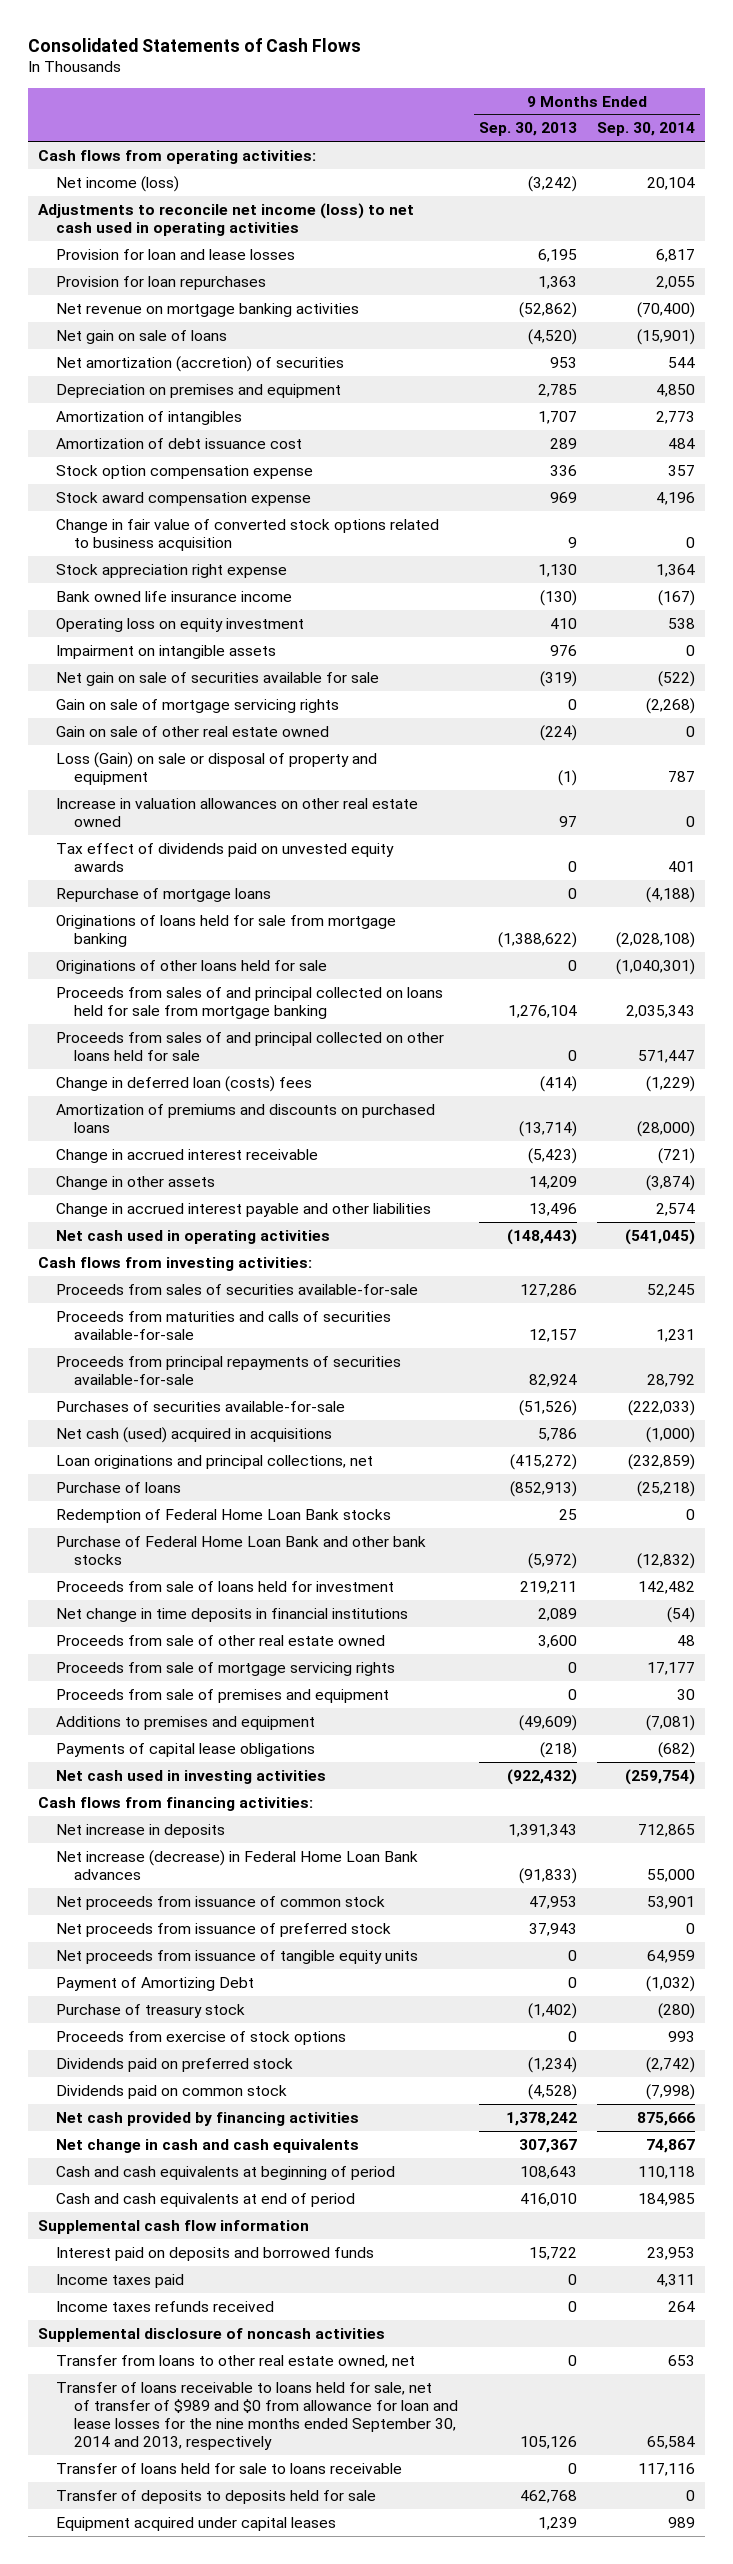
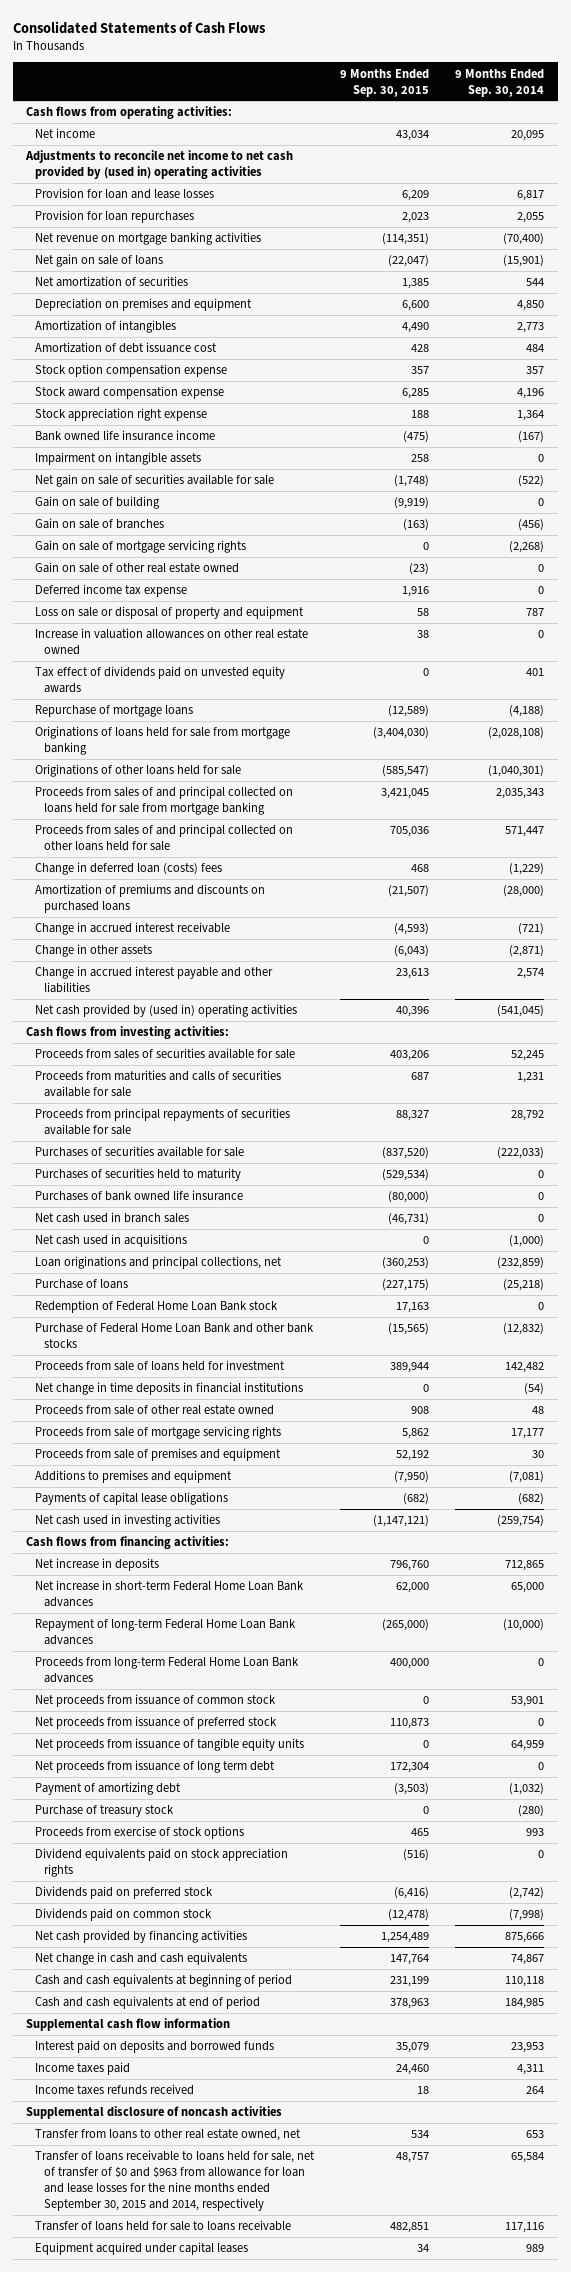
[478,122,577,137] Sep. 30, 2013 -> none
none -> [340,68,430,97] 9 Months Ended Sep. 30, 2015
[56,175,180,192] Net income (loss) -> [35,128,96,139] Net income
[647,176,696,190] 20,104 -> [511,130,545,142] 20,095
[38,202,415,236] Adjustments to reconcile net income (loss) to net cash used in operating activities -> [25,150,294,180] Adjustments to reconcile net income to net cash provided by (used in) operating activities
[56,355,345,372] Net amortization (accretion) of securities -> [35,276,189,288] Net amortization of securities
[56,518,440,551] Change in fair value of converted stock options related to business acquisition -> none
[56,617,305,632] Operating loss on equity investment -> none
none -> [35,496,161,510] Gain on sale of building
none -> [35,518,165,530] Gain on sale of branches
none -> [35,584,188,598] Deferred income tax expense
[56,751,378,785] Loss (Gain) on sale or disposal of property and equipment -> [35,606,305,620] Loss on sale or disposal of property and equipment
[646,1174,696,1191] (3,874) -> [509,945,545,958] (2,871)
[56,1229,331,1244] Net cash used in operating activities -> [35,1004,298,1018] Net cash provided by (used in) operating activities
[56,1283,419,1295] Proceeds from sales of securities available-for-sale -> [35,1048,296,1060] Proceeds from sales of securities available for sale
[56,1310,392,1340] Proceeds from maturities and calls of securities available-for-sale -> [35,1070,282,1098] Proceeds from maturities and calls of securities available for sale
[56,1355,402,1385] Proceeds from principal repayments of securities available-for-sale -> [35,1108,291,1136] Proceeds from principal repayments of securities available for sale
[56,1400,346,1412] Purchases of securities available-for-sale -> [35,1146,245,1158] Purchases of securities available for sale
none -> [35,1168,242,1182] Purchases of securities held to maturity
none -> [35,1190,244,1202] Purchases of bank owned life insurance
none -> [35,1212,190,1224] Net cash used in branch sales
[56,1426,333,1443] Net cash (used) acquired in acquisitions -> [35,1234,188,1248] Net cash used in acquisitions
[56,1508,392,1523] Redemption of Federal Home Loan Bank stocks -> [35,1300,279,1314] Redemption of Federal Home Loan Bank stock
[56,1849,419,1880] Net increase (decrease) in Federal Home Loan Bank advances -> [35,1580,305,1608] Net increase in short-term Federal Home Loan Bank advances
[647,1868,696,1882] 55,000 -> [511,1582,545,1594] 65,000
none -> [35,1619,297,1646] Repayment of long-term Federal Home Loan Bank advances
none -> [35,1657,300,1684] Proceeds from long-term Federal Home Loan Bank advances
none -> [35,1760,276,1774] Net proceeds from issuance of long term debt
[56,1976,255,1991] Payment of Amortizing Debt -> [35,1782,182,1796] Payment of amortizing debt
none -> [35,1848,289,1878] Dividend equivalents paid on stock appreciation rights
[56,2381,459,2450] Transfer of loans receivable to loans held for sale, net of transfer of $989 and $0 from allowance for loan and lease losses for the nine months ended September 30, 2014 and 2013, respectively -> [35,2150,316,2212] Transfer of loans receivable to loans held for sale, net of transfer of $0 and $963 from allowance for loan and lease losses for the nine months ended September 30, 2015 and 2014, respectively
[56,2489,377,2504] Transfer of deposits to deposits held for sale -> none

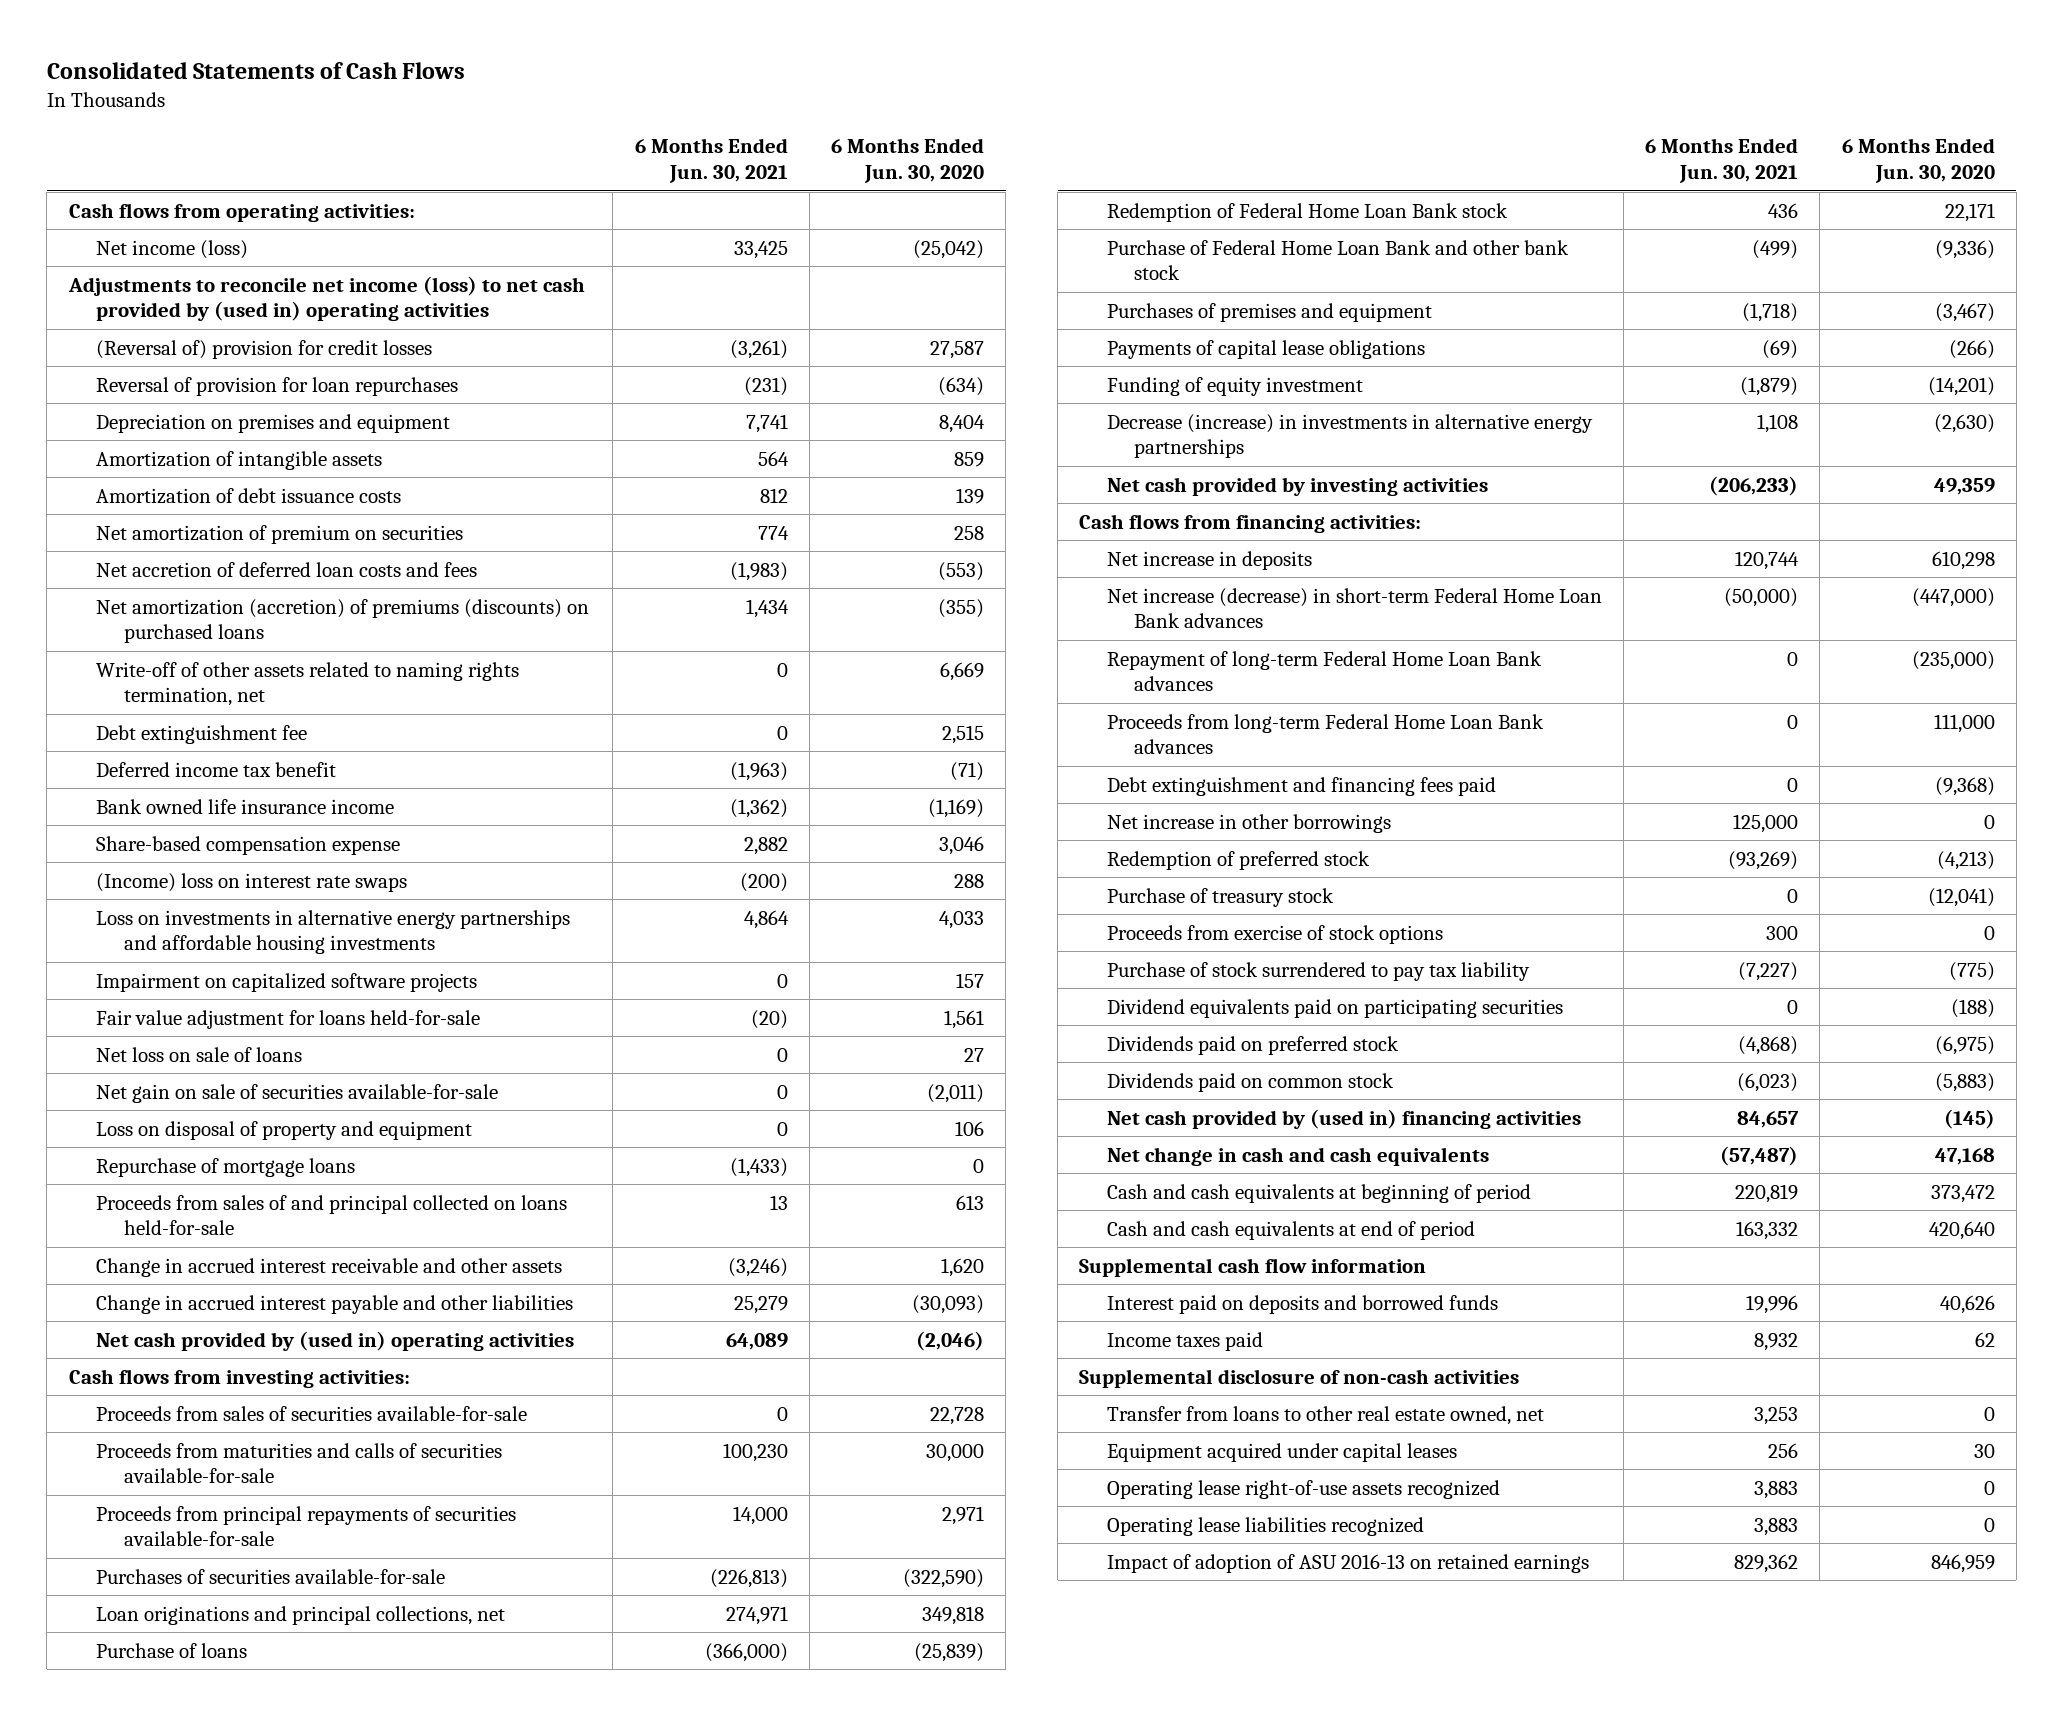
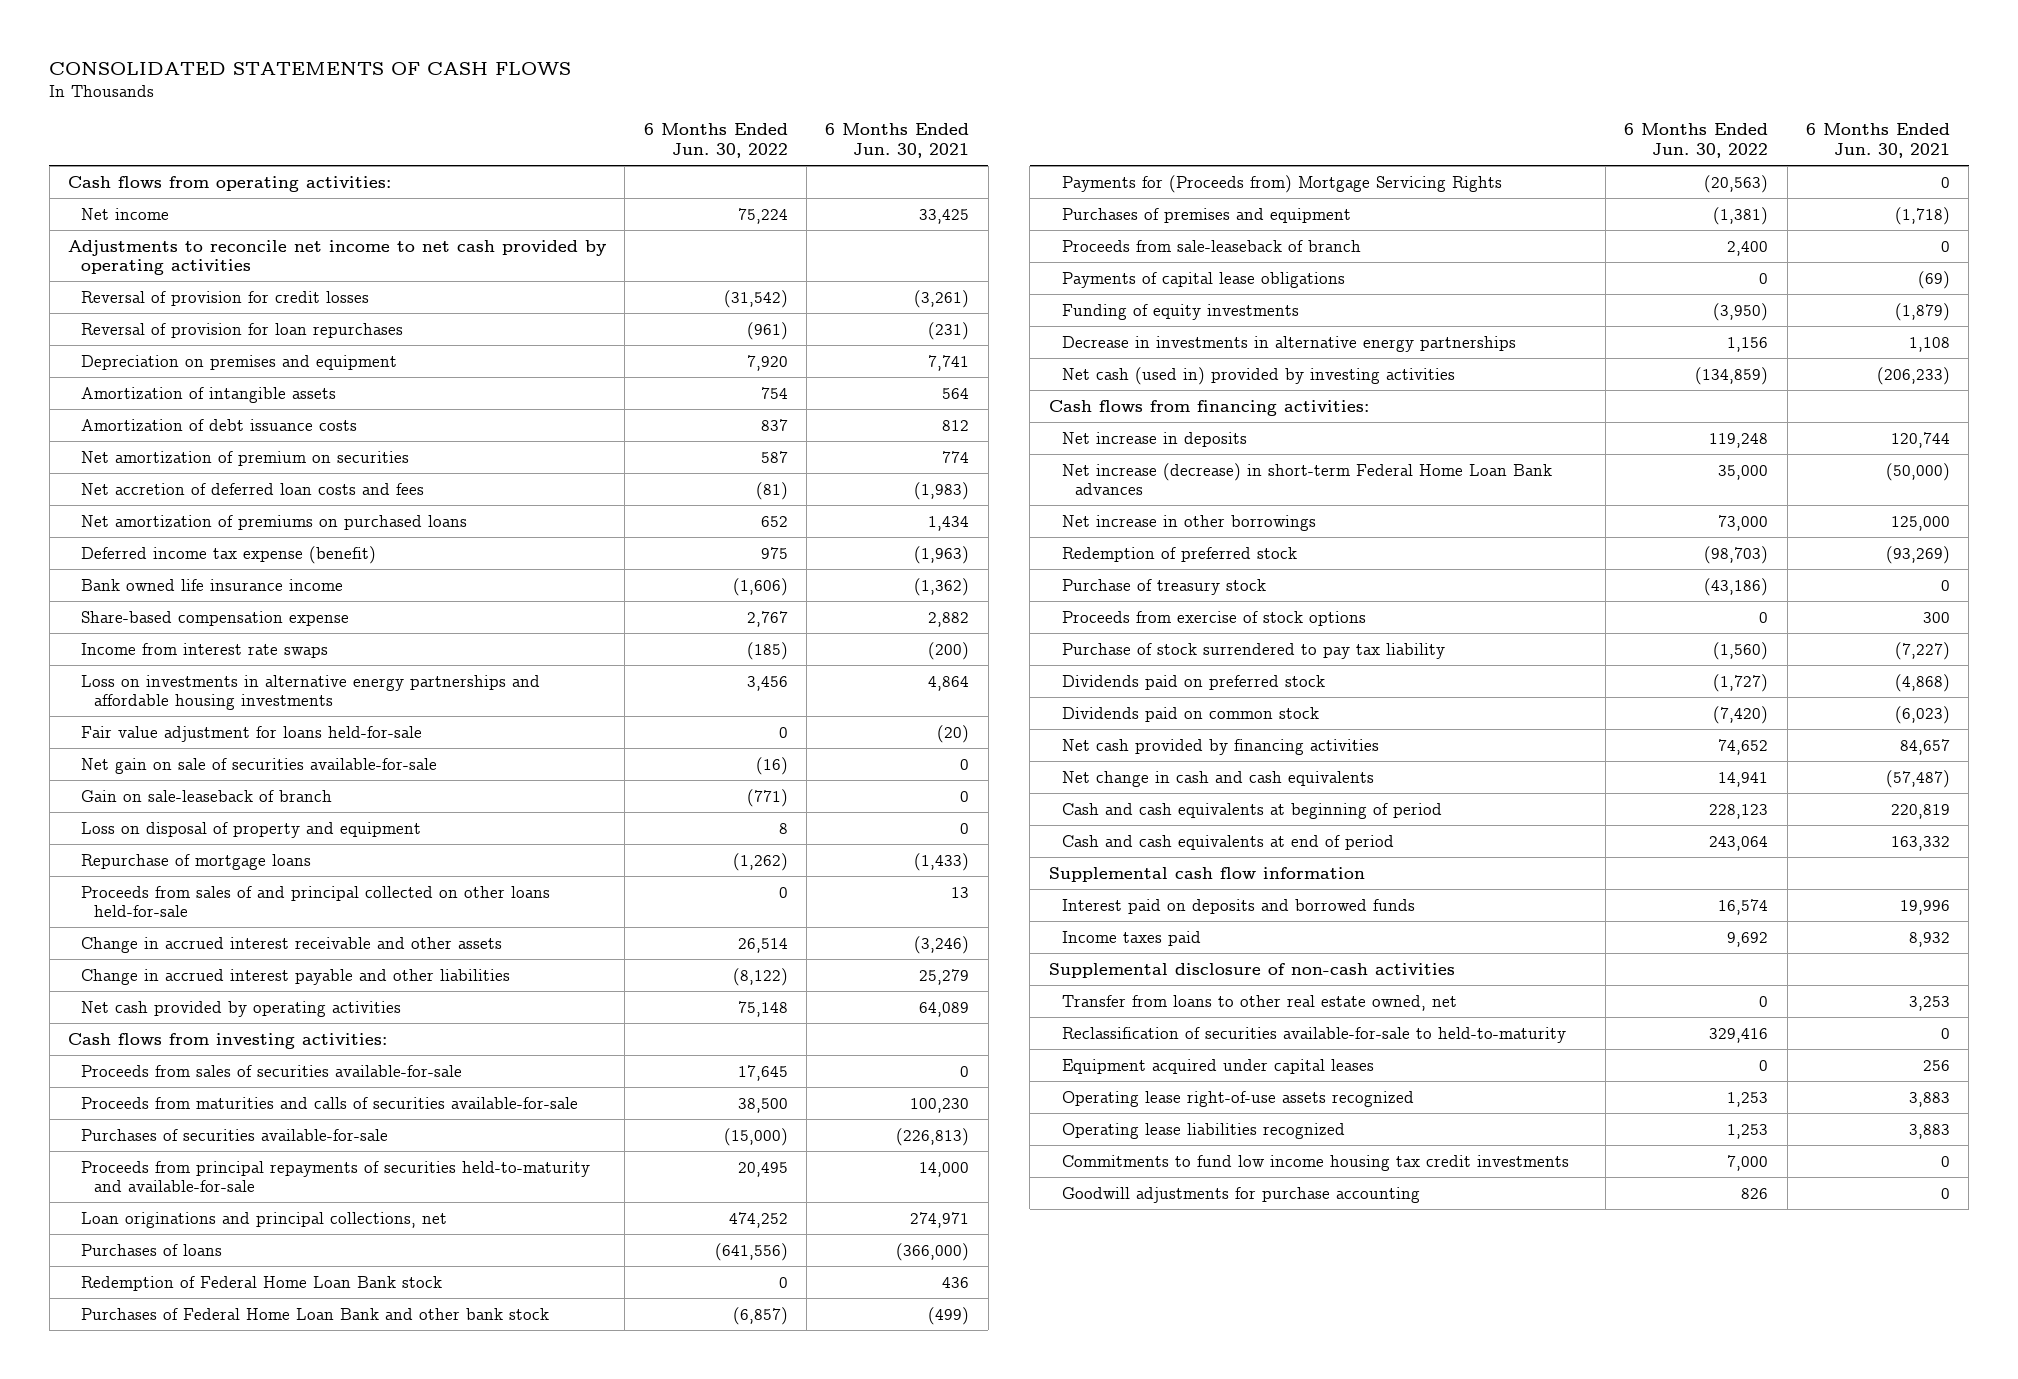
[46,62,465,80] Consolidated Statements of Cash Flows -> [49,61,572,75] CONSOLIDATED STATEMENTS OF CASH FLOWS
[831,138,985,184] 6 Months Ended Jun. 30, 2020 -> none
none -> [643,123,788,158] 6 Months Ended Jun. 30, 2022
[96,239,249,259] Net income (loss) -> [81,207,170,220] Net income
[67,275,585,322] Adjustments to reconcile net income (loss) to net cash provided by (used in) operating activities -> [67,239,606,276] Adjustments to reconcile net income to net cash provided by operating activities
[96,339,433,359] (Reversal of) provision for credit losses -> [81,290,370,306] Reversal of provision for credit losses
[96,661,520,707] Write-off of other assets related to naming rights termination, net -> none
[96,724,308,744] Debt extinguishment fee -> none
[96,598,590,644] Net amortization (accretion) of premiums (discounts) on purchased loans -> [81,514,468,530] Net amortization of premiums on purchased loans
[96,761,337,777] Deferred income tax benefit -> [81,545,377,564] Deferred income tax expense (benefit)
[96,872,408,892] (Income) loss on interest rate swaps -> [81,642,329,658] Income from interest rate swaps
[96,972,478,992] Impairment on capitalized software projects -> none
[96,1046,303,1062] Net loss on sale of loans -> none
none -> [81,789,333,802] Gain on sale-leaseback of branch
[96,1194,568,1236] Proceeds from sales of and principal collected on loans held-for-sale -> [81,885,551,918] Proceeds from sales of and principal collected on other loans held-for-sale
[96,1330,575,1351] Net cash provided by (used in) operating activities -> [81,1000,402,1017] Net cash provided by operating activities
[96,1505,517,1547] Proceeds from principal repayments of securities available-for-sale -> none
none -> [81,1160,591,1193] Proceeds from principal repayments of securities held-to-maturity and available-for-sale
[96,1642,248,1658] Purchase of loans -> [81,1243,223,1256] Purchases of loans
[1106,239,1569,281] Purchase of Federal Home Loan Bank and other bank stock -> [81,1307,550,1320] Purchases of Federal Home Loan Bank and other bank stock
none -> [1061,174,1502,193] Payments for (Proceeds from) Mortgage Servicing Rights
none -> [1061,239,1361,252] Proceeds from sale-leaseback of branch
[1106,376,1363,396] Funding of equity investment -> [1061,303,1299,320] Funding of equity investments
[1106,413,1593,459] Decrease (increase) in investments in alternative energy partnerships -> [1061,335,1516,352] Decrease in investments in alternative energy partnerships
[1106,476,1488,496] Net cash provided by investing activities -> [1061,366,1455,385] Net cash (used in) provided by investing activities
[1106,650,1542,692] Repayment of long-term Federal Home Loan Bank advances -> none
[1106,713,1544,755] Proceeds from long-term Federal Home Loan Bank advances -> none
[1106,776,1496,796] Debt extinguishment and financing fees paid -> none
[1106,998,1563,1018] Dividend equivalents paid on participating securities -> none
[1106,1108,1581,1129] Net cash provided by (used in) financing activities -> [1061,738,1379,755] Net cash provided by financing activities
none -> [1061,1026,1566,1043] Reclassification of securities available-for-sale to held-to-maturity
[1106,1553,1589,1573] Impact of adoption of ASU 2016-13 on retained earnings -> none
none -> [1061,1154,1569,1171] Commitments to fund low income housing tax credit investments
none -> [1061,1186,1420,1203] Goodwill adjustments for purchase accounting

